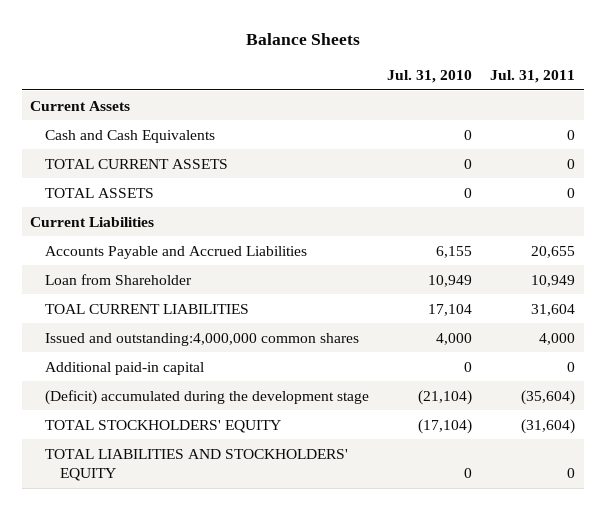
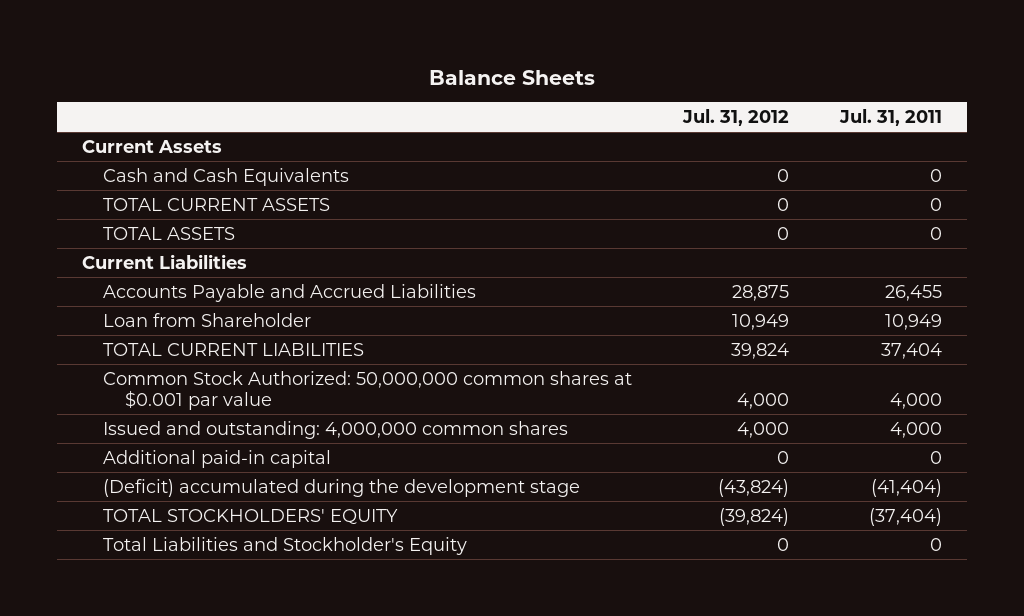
[387,70,473,84] Jul. 31, 2010 -> none
none -> [682,109,790,127] Jul. 31, 2012
[531,245,576,258] 20,655 -> [885,284,943,301] 26,455
[45,303,250,314] TOAL CURRENT LIABILITIES -> [103,342,365,356] TOTAL CURRENT LIABILITIES
[531,303,576,316] 31,604 -> [881,342,943,359] 37,404
none -> [103,370,633,410] Common Stock Authorized: 50,000,000 common shares at $0.001 par value
[45,332,360,346] Issued and outstanding:4,000,000 common shares -> [103,420,569,439] Issued and outstanding: 4,000,000 common shares
[521,389,576,405] (35,604) -> [871,478,943,497] (41,404)
[521,418,576,434] (31,604) -> [869,507,943,526] (37,404)
[45,448,349,481] TOTAL LIABILITIES AND STOCKHOLDERS' EQUITY -> [103,536,468,555] Total Liabilities and Stockholder's Equity

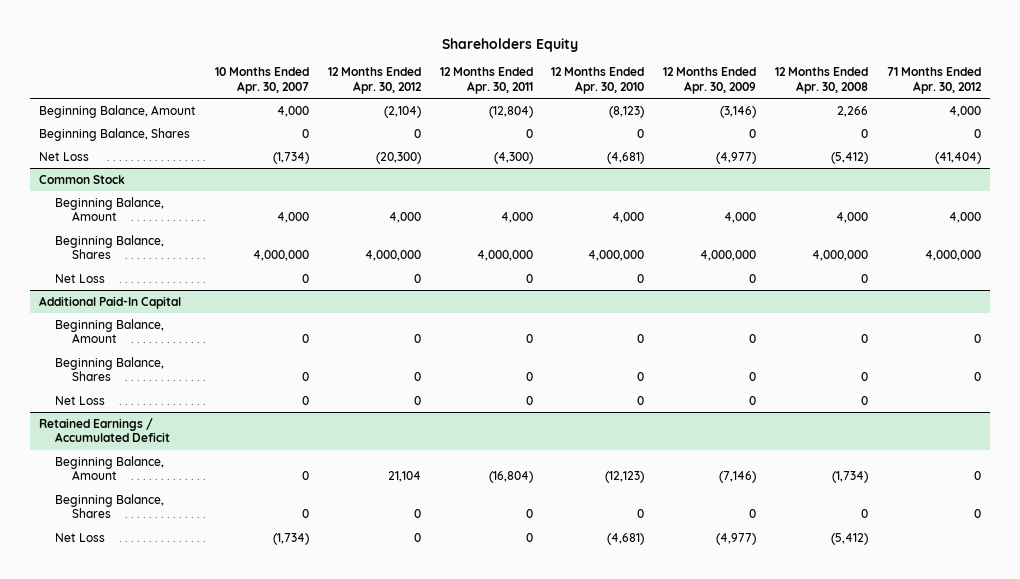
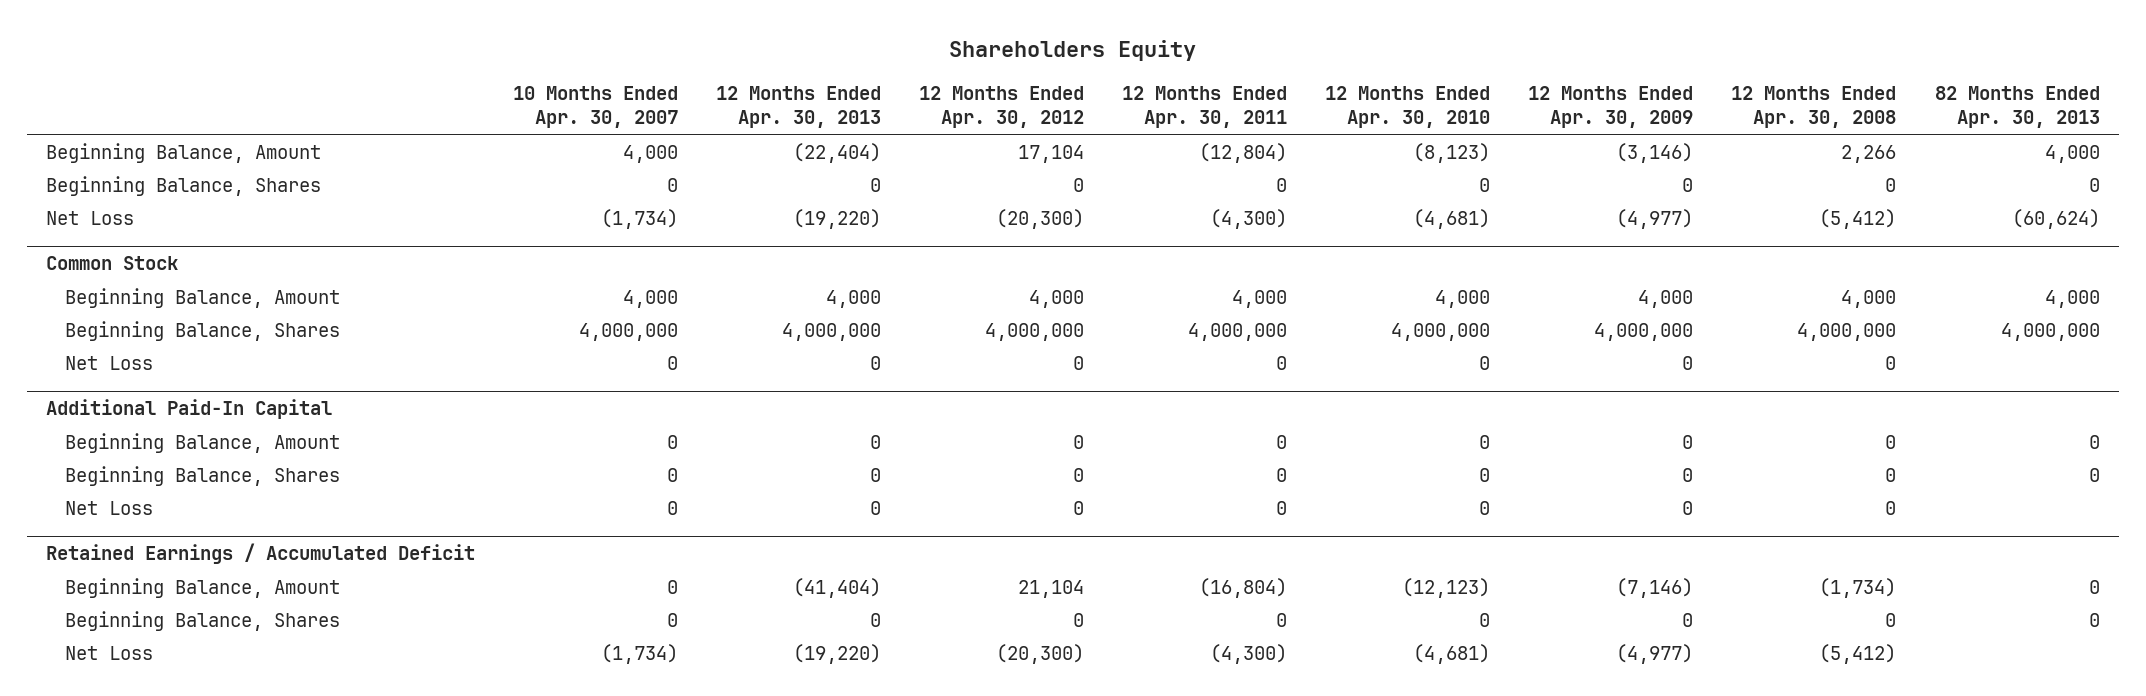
[886,67,982,95] 71 Months Ended Apr. 30, 2012 -> none
none -> [716,85,882,129] 12 Months Ended Apr. 30, 2013
none -> [1934,85,2100,129] 82 Months Ended Apr. 30, 2013
[383,105,421,118] (2,104) -> [1018,144,1085,163] 17,104
[413,532,421,542] 0 -> [996,643,1085,664] (20,300)
[525,532,533,542] 0 -> [1210,643,1288,664] (4,300)

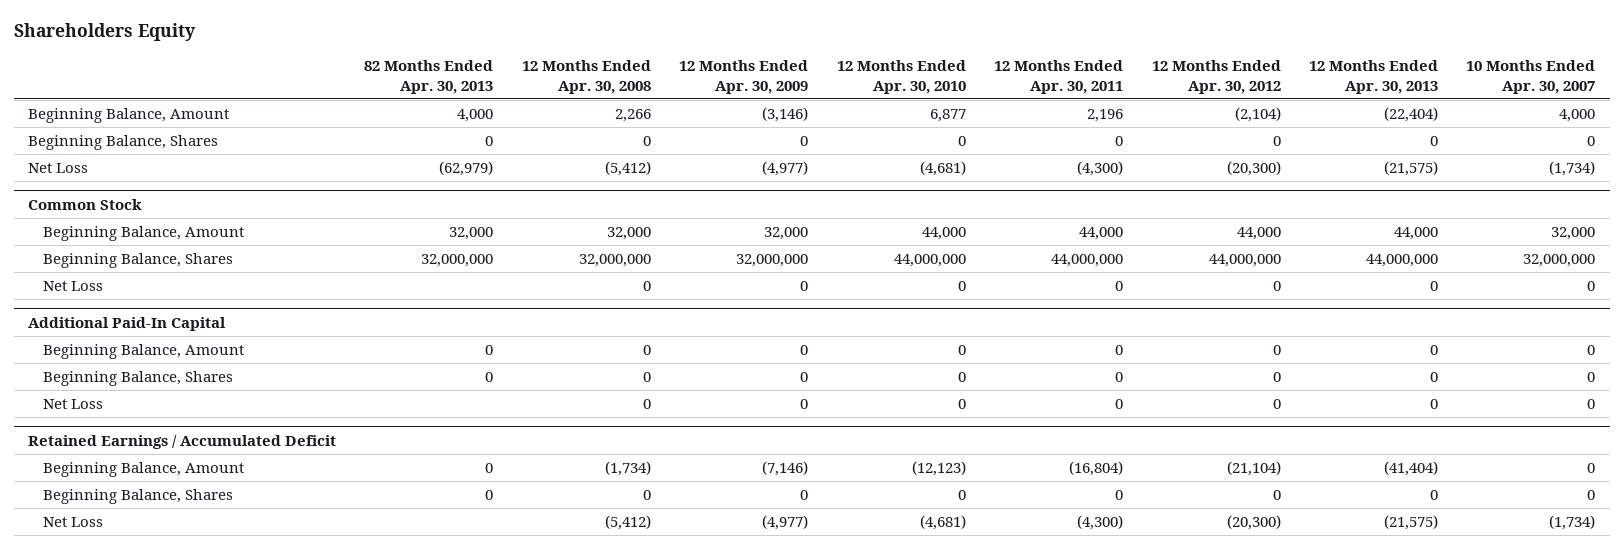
[1018,144,1085,163] 17,104 -> [1234,107,1281,123] (2,104)
[1199,142,1288,163] (12,804) -> [1087,109,1124,123] 2,196
[1413,142,1491,163] (8,123) -> [929,109,966,123] 6,877
[793,208,882,229] (19,220) -> [1383,161,1438,177] (21,575)
[2011,208,2100,229] (60,624) -> [439,161,494,177] (62,979)
[623,289,679,308] 4,000 -> [1551,227,1596,241] 32,000
[826,289,882,308] 4,000 -> [1393,227,1438,241] 44,000
[1029,289,1085,308] 4,000 -> [1236,227,1281,241] 44,000
[1232,289,1288,308] 4,000 -> [1079,227,1124,241] 44,000
[1435,289,1491,308] 4,000 -> [921,227,966,241] 44,000
[1638,289,1694,308] 4,000 -> [764,227,809,241] 32,000
[1841,289,1897,308] 4,000 -> [606,227,651,241] 32,000
[2044,289,2100,308] 4,000 -> [449,227,494,241] 32,000
[579,322,679,341] 4,000,000 -> [1523,254,1596,268] 32,000,000
[782,322,882,341] 4,000,000 -> [1365,254,1438,268] 44,000,000
[985,322,1085,341] 4,000,000 -> [1208,254,1281,268] 44,000,000
[1188,322,1288,341] 4,000,000 -> [1051,254,1124,268] 44,000,000
[1391,322,1491,341] 4,000,000 -> [893,254,966,268] 44,000,000
[1594,322,1694,341] 4,000,000 -> [736,254,809,268] 32,000,000
[1797,322,1897,341] 4,000,000 -> [578,254,651,268] 32,000,000
[2000,322,2100,341] 4,000,000 -> [421,254,494,268] 32,000,000
[1018,579,1085,598] 21,104 -> [1226,461,1281,477] (21,104)
[793,643,882,664] (19,220) -> [1383,515,1438,531] (21,575)

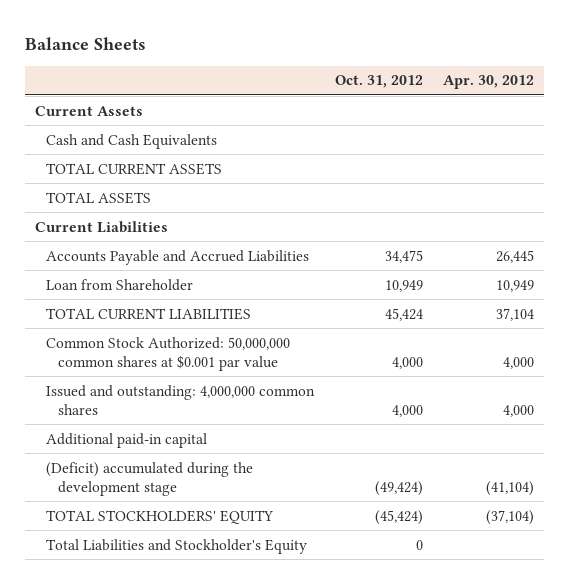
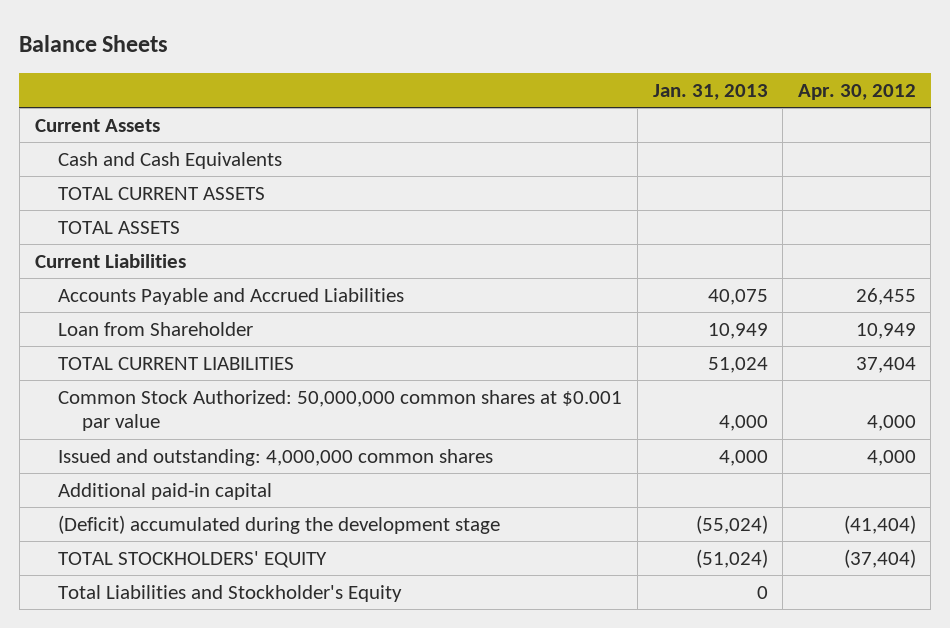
[334,75,423,89] Oct. 31, 2012 -> none
none -> [652,84,768,101] Jan. 31, 2013
[495,249,534,263] 26,445 -> [855,287,916,305] 26,455
[495,307,534,321] 37,104 -> [855,356,916,373] 37,404
[485,480,534,496] (41,104) -> [843,514,916,534] (41,404)
[485,509,534,525] (37,104) -> [843,548,916,568] (37,404)

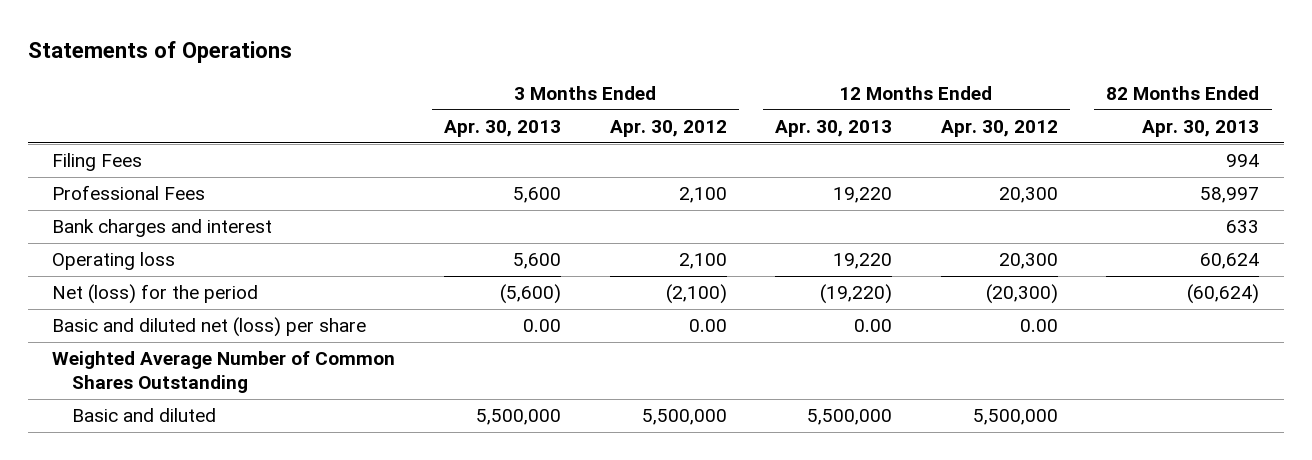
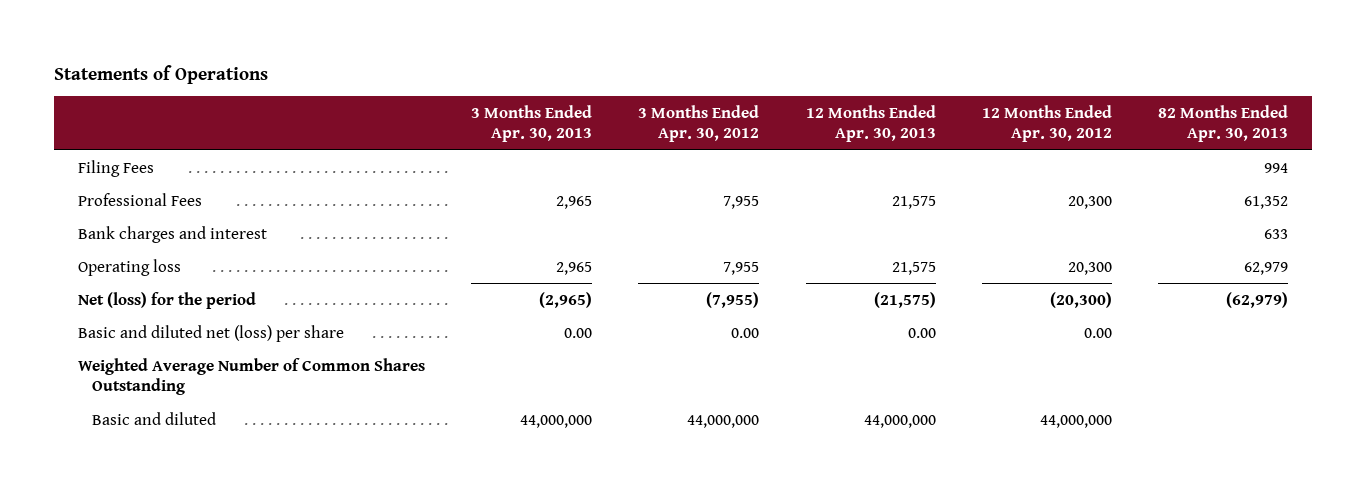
[512,187,561,204] 5,600 -> [555,195,592,209] 2,965
[678,187,727,204] 2,100 -> [723,195,760,209] 7,955
[833,187,893,204] 19,220 -> [891,195,936,209] 21,575
[1200,187,1260,204] 58,997 -> [1244,195,1289,209] 61,352
[512,253,561,270] 5,600 -> [555,261,592,275] 2,965
[678,253,727,270] 2,100 -> [723,261,760,275] 7,955
[833,253,893,270] 19,220 -> [891,261,936,275] 21,575
[1200,253,1260,270] 60,624 -> [1244,261,1289,275] 62,979
[499,284,561,305] (5,600) -> [538,291,592,308] (2,965)
[665,284,727,305] (2,100) -> [706,291,760,308] (7,955)
[820,284,893,305] (19,220) -> [873,291,936,308] (21,575)
[1187,284,1260,305] (60,624) -> [1226,291,1289,308] (62,979)
[475,409,561,426] 5,500,000 -> [519,414,592,428] 44,000,000
[641,409,727,426] 5,500,000 -> [687,414,760,428] 44,000,000
[807,409,893,426] 5,500,000 -> [863,414,936,428] 44,000,000
[972,409,1058,426] 5,500,000 -> [1040,414,1113,428] 44,000,000

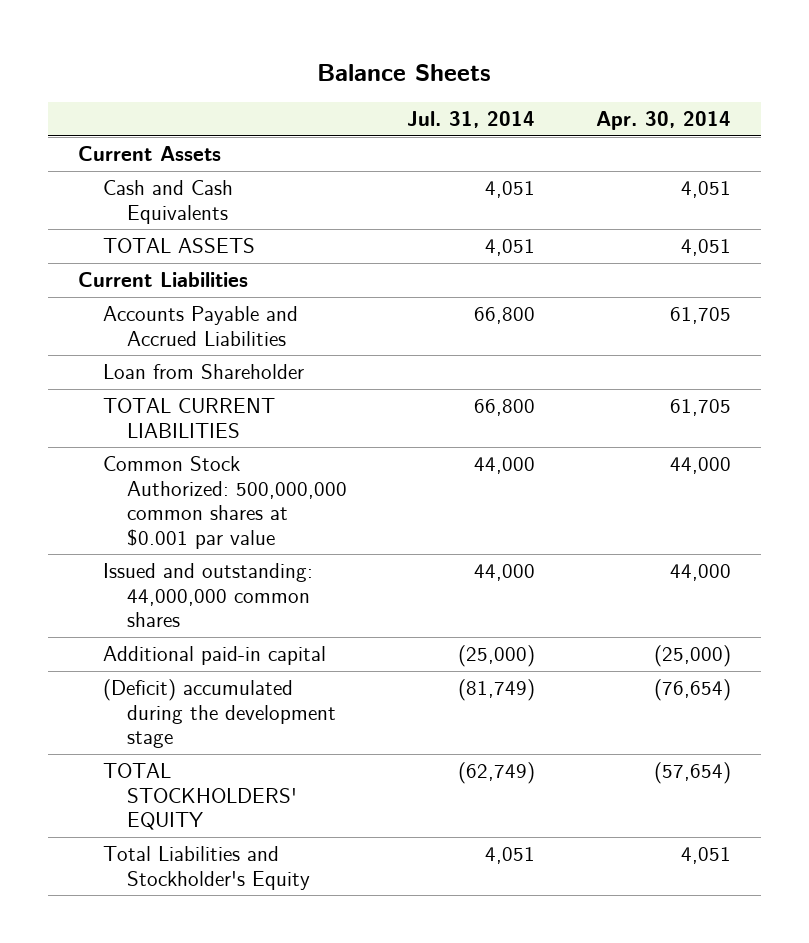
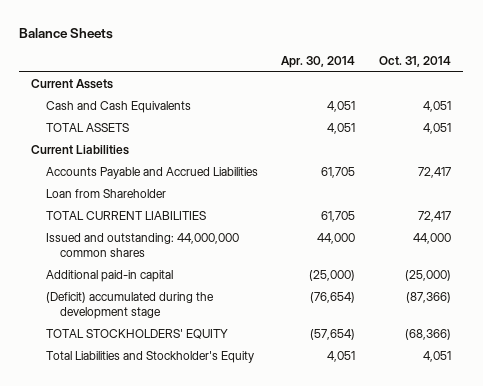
[407,111,536,129] Jul. 31, 2014 -> none
none -> [379,56,452,68] Oct. 31, 2014
[102,456,348,549] Common Stock Authorized: 500,000,000 common shares at $0.001 par value -> none

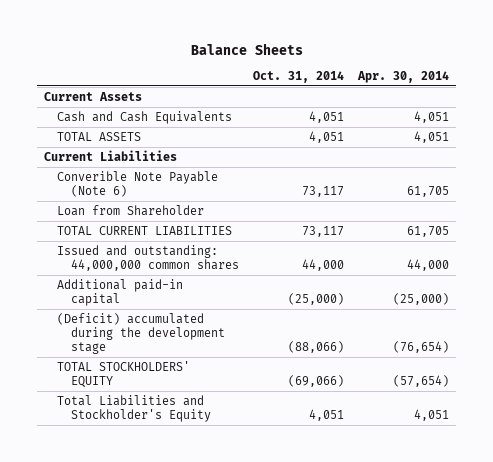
[45,167,258,180] Accounts Payable and Accrued Liabilities -> none
none -> [57,170,219,197] Converible Note Payable (Note 6)
[418,211,452,223] 72,417 -> [301,225,344,237] 73,117
[406,292,452,304] (87,366) -> [287,340,344,353] (88,066)
[405,329,452,341] (68,366) -> [287,374,344,387] (69,066)

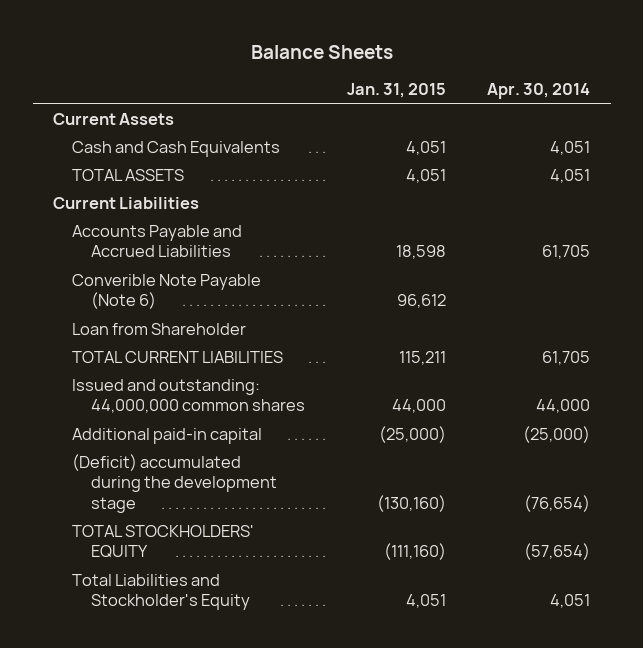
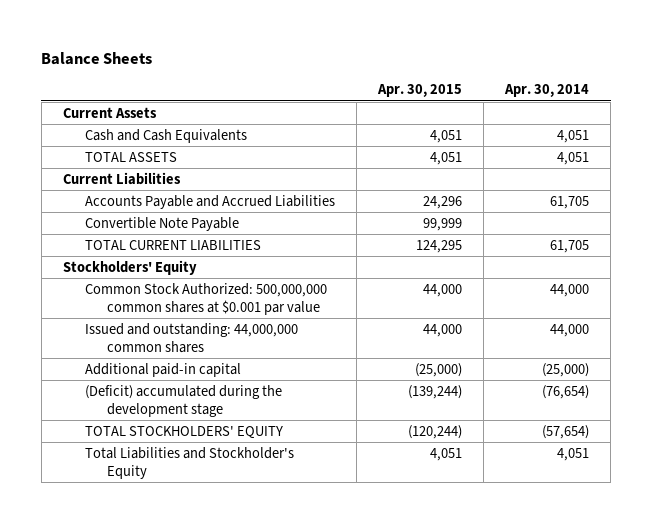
[346,83,446,99] Jan. 31, 2015 -> none
none -> [377,84,463,98] Apr. 30, 2015
[72,274,262,310] Converible Note Payable (Note 6) -> none
[72,323,247,336] Loan from Shareholder -> [85,216,240,231] Convertible Note Payable
none -> [62,259,197,275] Stockholders' Equity
none -> [85,282,328,315] Common Stock Authorized: 500,000,000 common shares at $0.001 par value

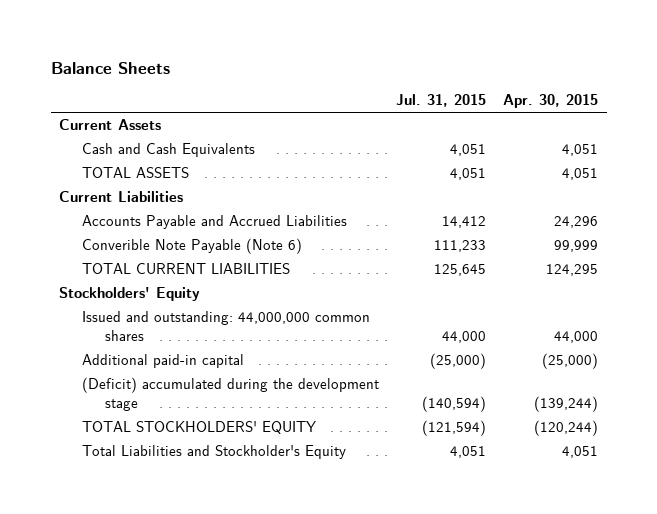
[504,84,590,98] Apr. 30, 2014 -> none
none -> [396,94,487,108] Jul. 31, 2015
[85,216,240,231] Convertible Note Payable -> [82,238,303,255] Converible Note Payable (Note 6)
[85,282,328,315] Common Stock Authorized: 500,000,000 common shares at $0.001 par value -> none

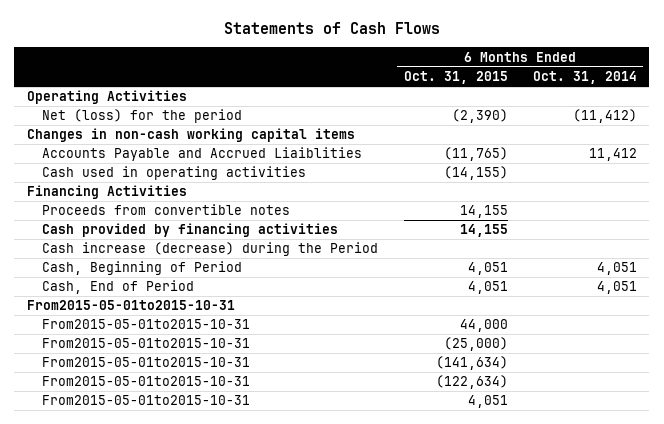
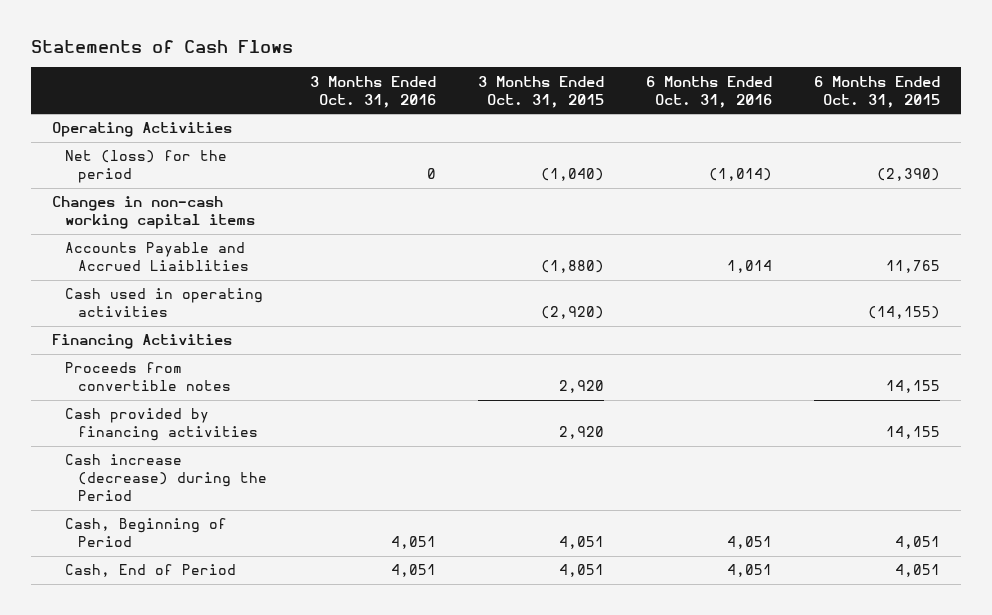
[532,71,637,85] Oct. 31, 2014 -> none
none -> [309,75,436,108] 3 Months Ended Oct. 31, 2016
none -> [477,75,604,108] 3 Months Ended Oct. 31, 2015
none -> [646,75,773,108] 6 Months Ended Oct. 31, 2016
[443,147,508,162] (11,765) -> [886,260,941,274] 11,765
[26,300,235,311] From2015-05-01to2015-10-31 -> none
[42,319,251,330] From2015-05-01to2015-10-31 -> none
[42,338,251,349] From2015-05-01to2015-10-31 -> none
[42,357,251,368] From2015-05-01to2015-10-31 -> none
[42,376,251,387] From2015-05-01to2015-10-31 -> none
[42,395,251,406] From2015-05-01to2015-10-31 -> none

